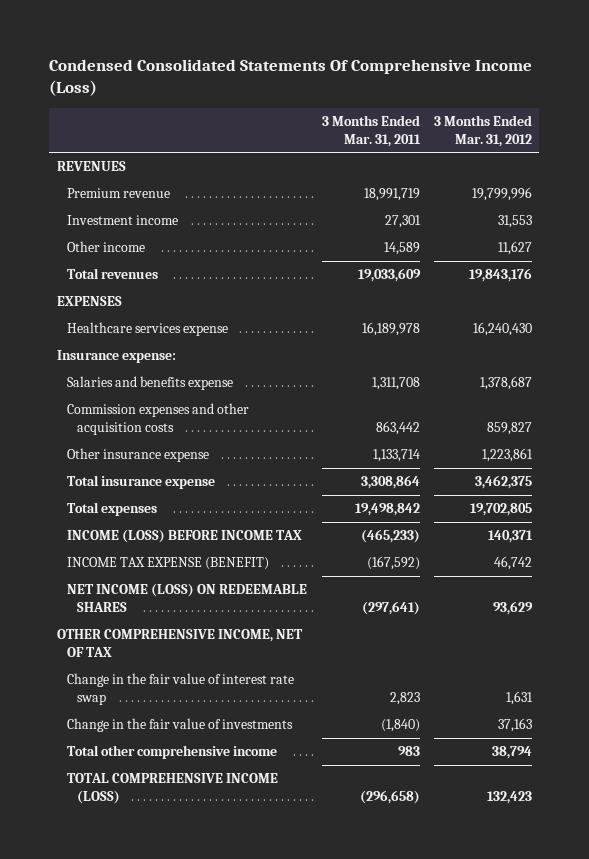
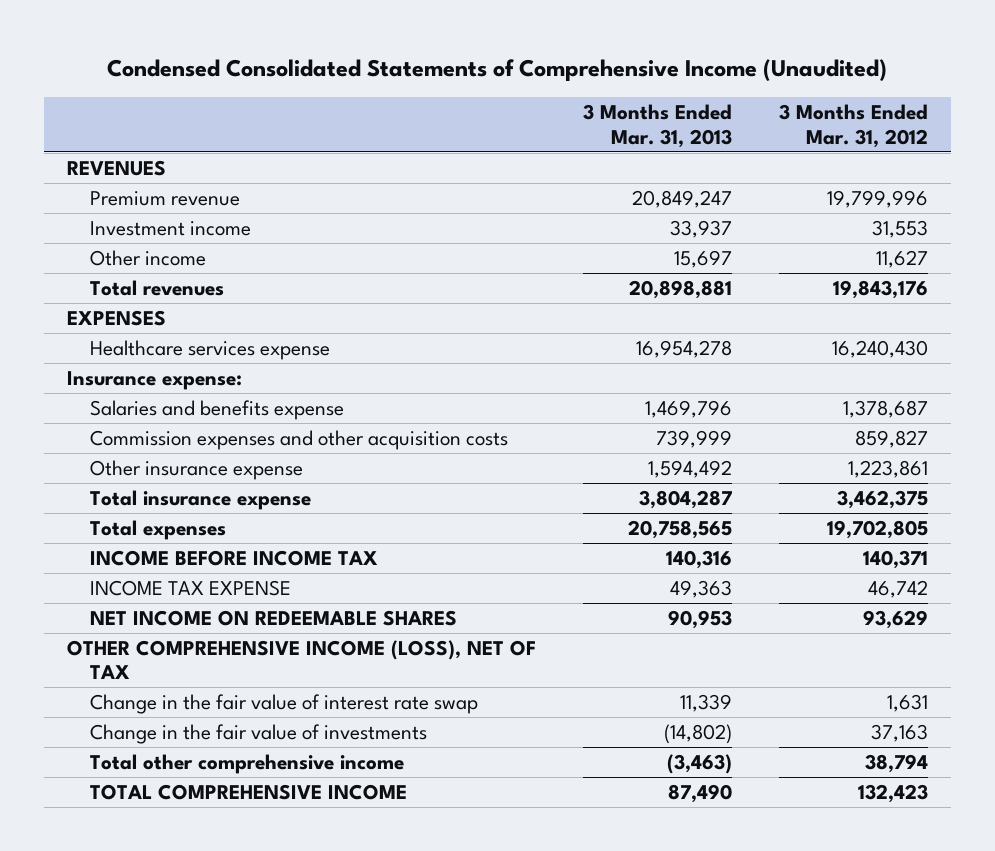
[49,59,533,97] Condensed Consolidated Statements Of Comprehensive Income (Loss) -> [107,59,888,82] Condensed Consolidated Statements of Comprehensive Income (Unaudited)
[321,115,421,147] 3 Months Ended Mar. 31, 2011 -> none
none -> [582,103,732,148] 3 Months Ended Mar. 31, 2013
[66,529,302,544] INCOME (LOSS) BEFORE INCOME TAX -> [90,549,379,566] INCOME BEFORE INCOME TAX
[66,557,269,571] INCOME TAX EXPENSE (BENEFIT) -> [90,579,292,596] INCOME TAX EXPENSE
[66,583,307,612] NET INCOME (LOSS) ON REDEEMABLE SHARES -> [90,609,458,626] NET INCOME ON REDEEMABLE SHARES
[56,629,303,657] OTHER COMPREHENSIVE INCOME, NET OF TAX -> [67,639,537,680] OTHER COMPREHENSIVE INCOME (LOSS), NET OF TAX
[66,773,278,804] TOTAL COMPREHENSIVE INCOME (LOSS) -> [90,783,408,800] TOTAL COMPREHENSIVE INCOME

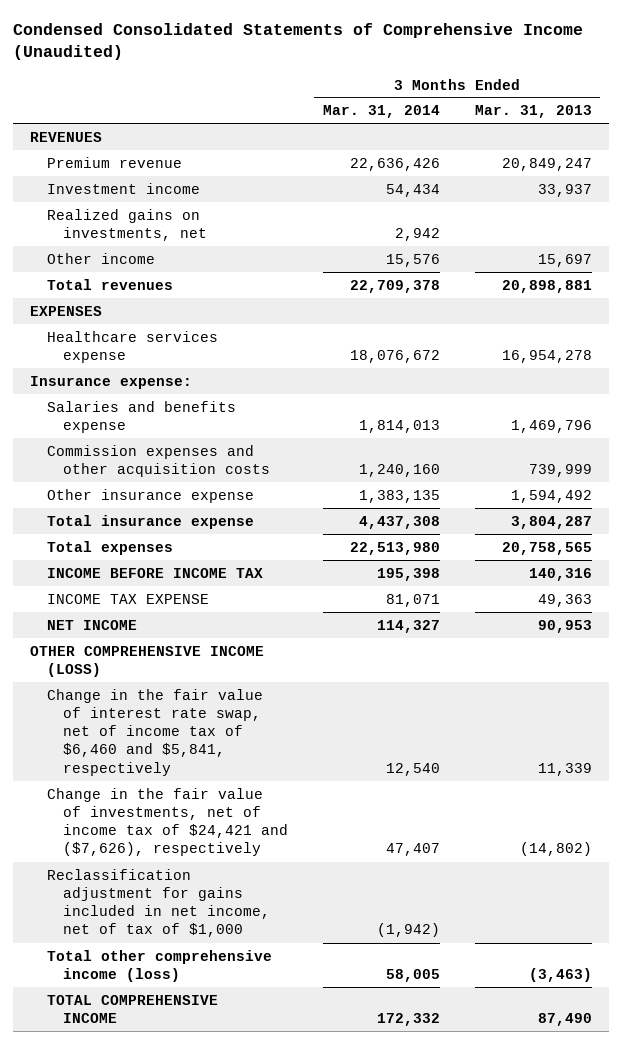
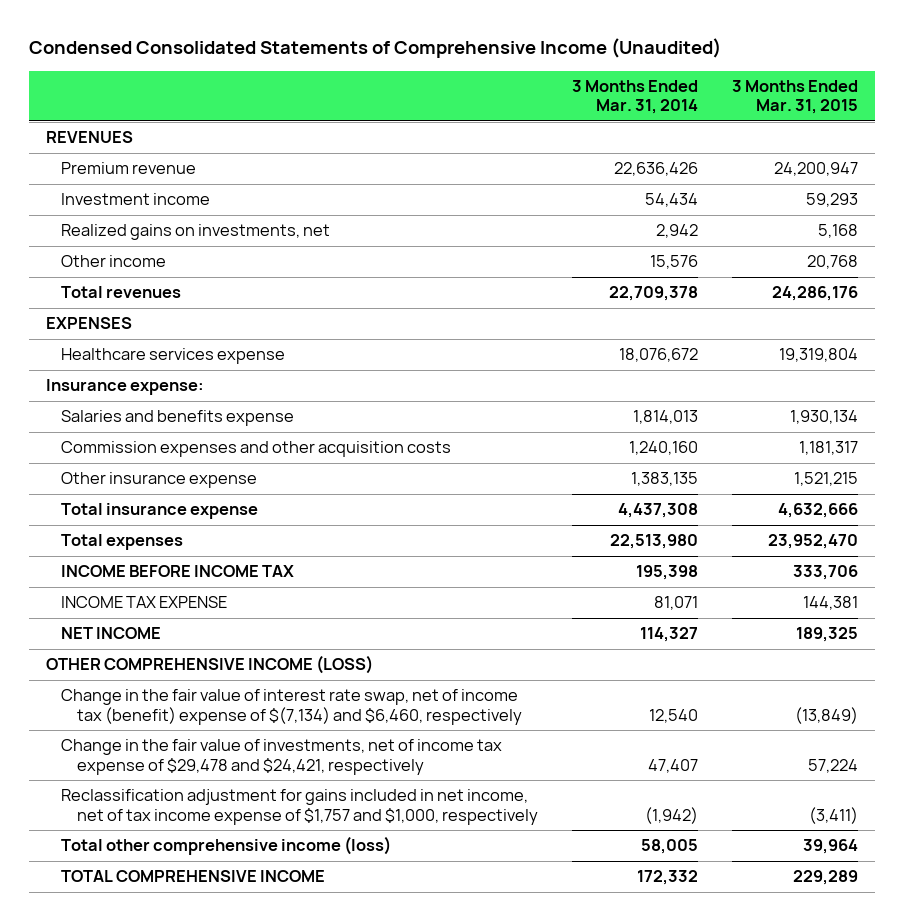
[474,105,592,119] Mar. 31, 2013 -> none
none -> [731,79,858,115] 3 Months Ended Mar. 31, 2015
[46,688,263,776] Change in the fair value of interest rate swap, net of income tax of $6,460 and $5,841, respectively -> [61,689,522,725] Change in the fair value of interest rate swap, net of income tax (benefit) expense of $(7,134) and $6,460, respectively
[46,787,289,857] Change in the fair value of investments, net of income tax of $24,421 and ($7,626), respectively -> [61,739,503,775] Change in the fair value of investments, net of income tax expense of $29,478 and $24,421, respectively
[46,868,271,938] Reclassification adjustment for gains included in net income, net of tax of $1,000 -> [61,789,538,825] Reclassification adjustment for gains included in net income, net of tax income expense of $1,757 and $1,000, respectively

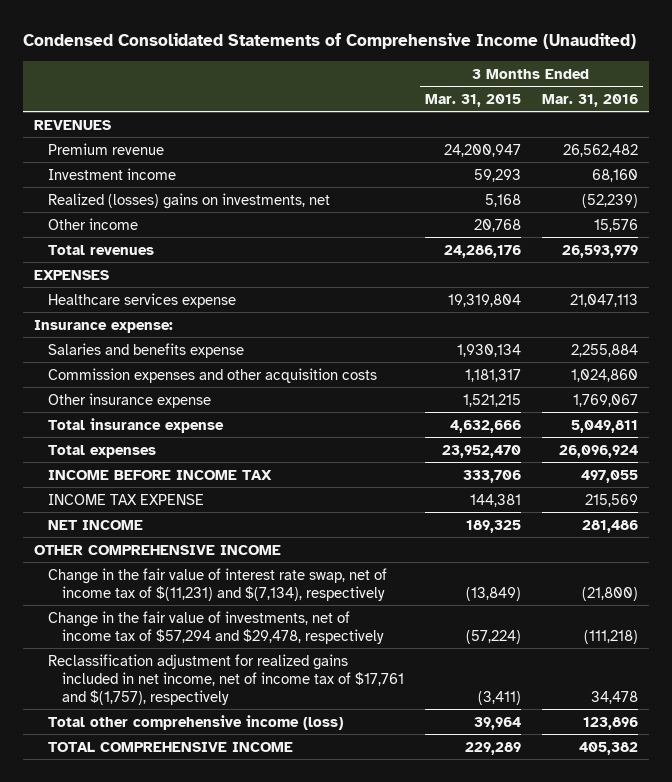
[571,79,698,115] 3 Months Ended Mar. 31, 2014 -> none
none -> [541,93,638,107] Mar. 31, 2016
[61,224,331,241] Realized gains on investments, net -> [47,192,330,209] Realized (losses) gains on investments, net
[46,655,374,675] OTHER COMPREHENSIVE INCOME (LOSS) -> [33,544,281,555] OTHER COMPREHENSIVE INCOME
[61,689,522,725] Change in the fair value of interest rate swap, net of income tax (benefit) expense of $(7,134) and $6,460, respectively -> [47,567,387,601] Change in the fair value of interest rate swap, net of income tax of $(11,231) and $(7,134), respectively
[61,739,503,775] Change in the fair value of investments, net of income tax expense of $29,478 and $24,421, respectively -> [47,610,384,644] Change in the fair value of investments, net of income tax of $57,294 and $29,478, respectively
[807,758,858,773] 57,224 -> [465,629,521,644] (57,224)
[61,789,538,825] Reclassification adjustment for gains included in net income, net of tax income expense of $1,757 and $1,000, respectively -> [47,653,404,705] Reclassification adjustment for realized gains included in net income, net of income tax of $17,761 and $(1,757), respectively

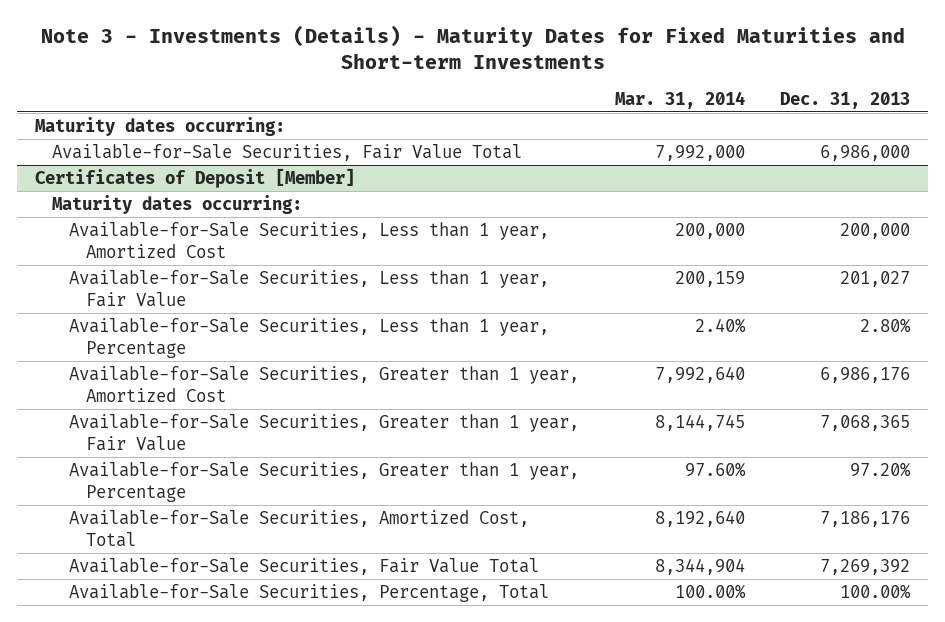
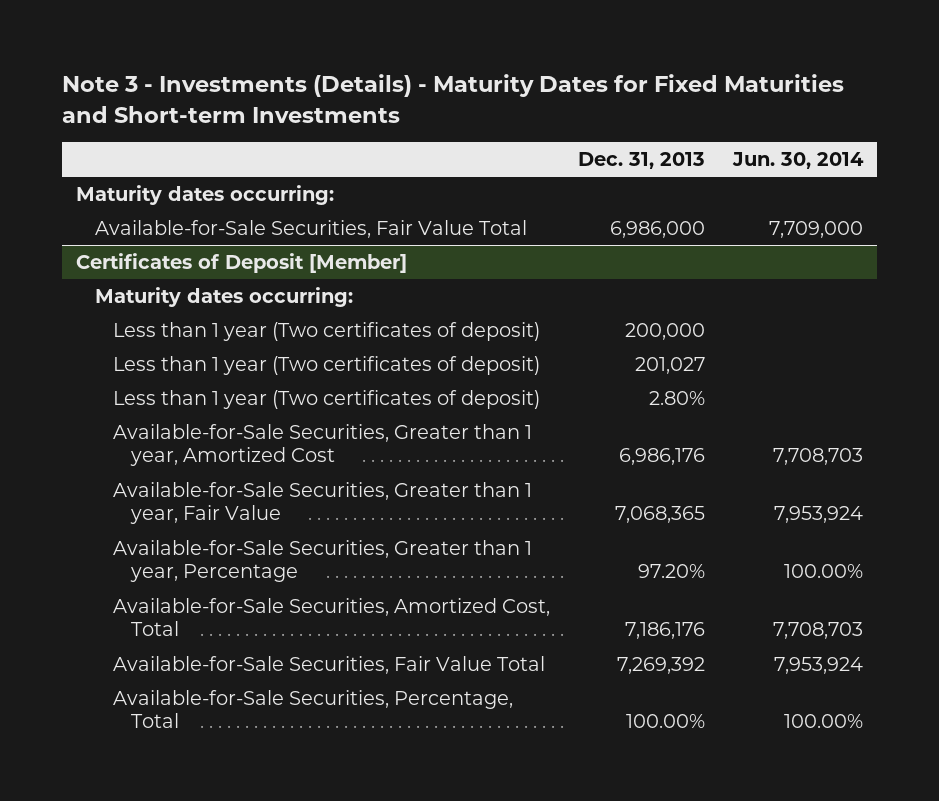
[614,90,745,109] Mar. 31, 2014 -> none
none -> [731,152,864,170] Jun. 30, 2014
[68,221,549,258] Available-for-Sale Securities, Less than 1 year, Amortized Cost -> [112,321,540,341] Less than 1 year (Two certificates of deposit)
[68,269,549,307] Available-for-Sale Securities, Less than 1 year, Fair Value -> [112,355,540,375] Less than 1 year (Two certificates of deposit)
[68,317,549,358] Available-for-Sale Securities, Less than 1 year, Percentage -> [112,389,540,409] Less than 1 year (Two certificates of deposit)

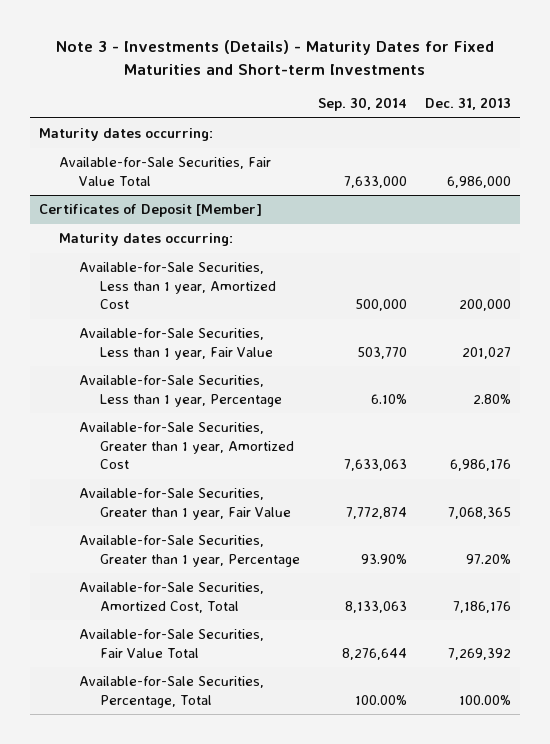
[731,152,864,170] Jun. 30, 2014 -> none
none -> [317,97,407,112] Sep. 30, 2014
[112,321,540,341] Less than 1 year (Two certificates of deposit) -> [79,262,276,310] Available-for-Sale Securities, Less than 1 year, Amortized Cost
[112,355,540,375] Less than 1 year (Two certificates of deposit) -> [79,328,273,360] Available-for-Sale Securities, Less than 1 year, Fair Value
[112,389,540,409] Less than 1 year (Two certificates of deposit) -> [79,375,282,407] Available-for-Sale Securities, Less than 1 year, Percentage

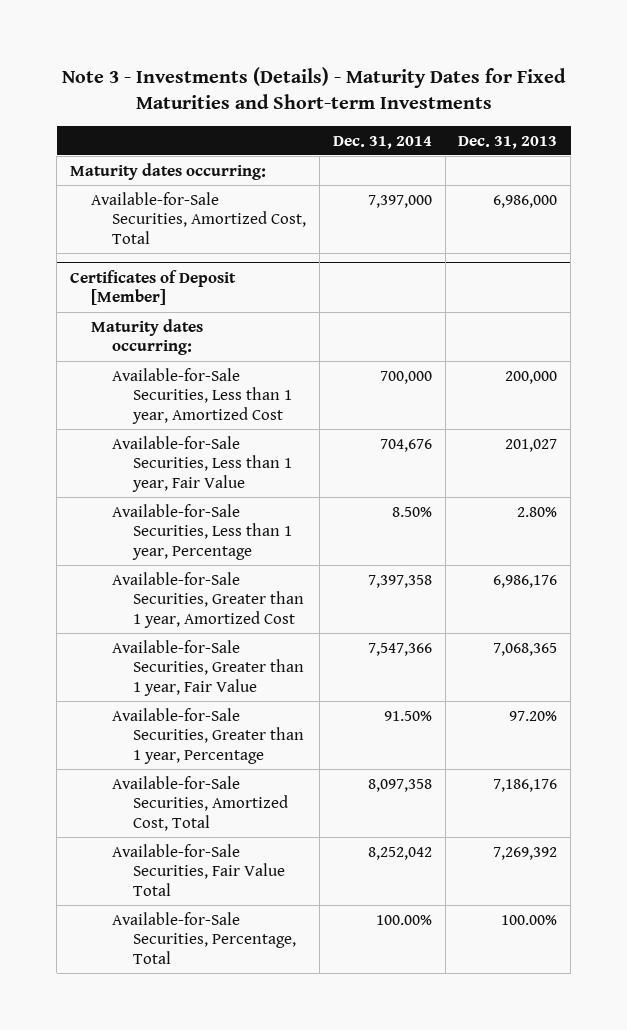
[317,97,407,112] Sep. 30, 2014 -> none
none -> [332,135,432,149] Dec. 31, 2014
[59,157,272,186] Available-for-Sale Securities, Fair Value Total -> [90,191,306,245] Available-for-Sale Securities, Amortized Cost, Total

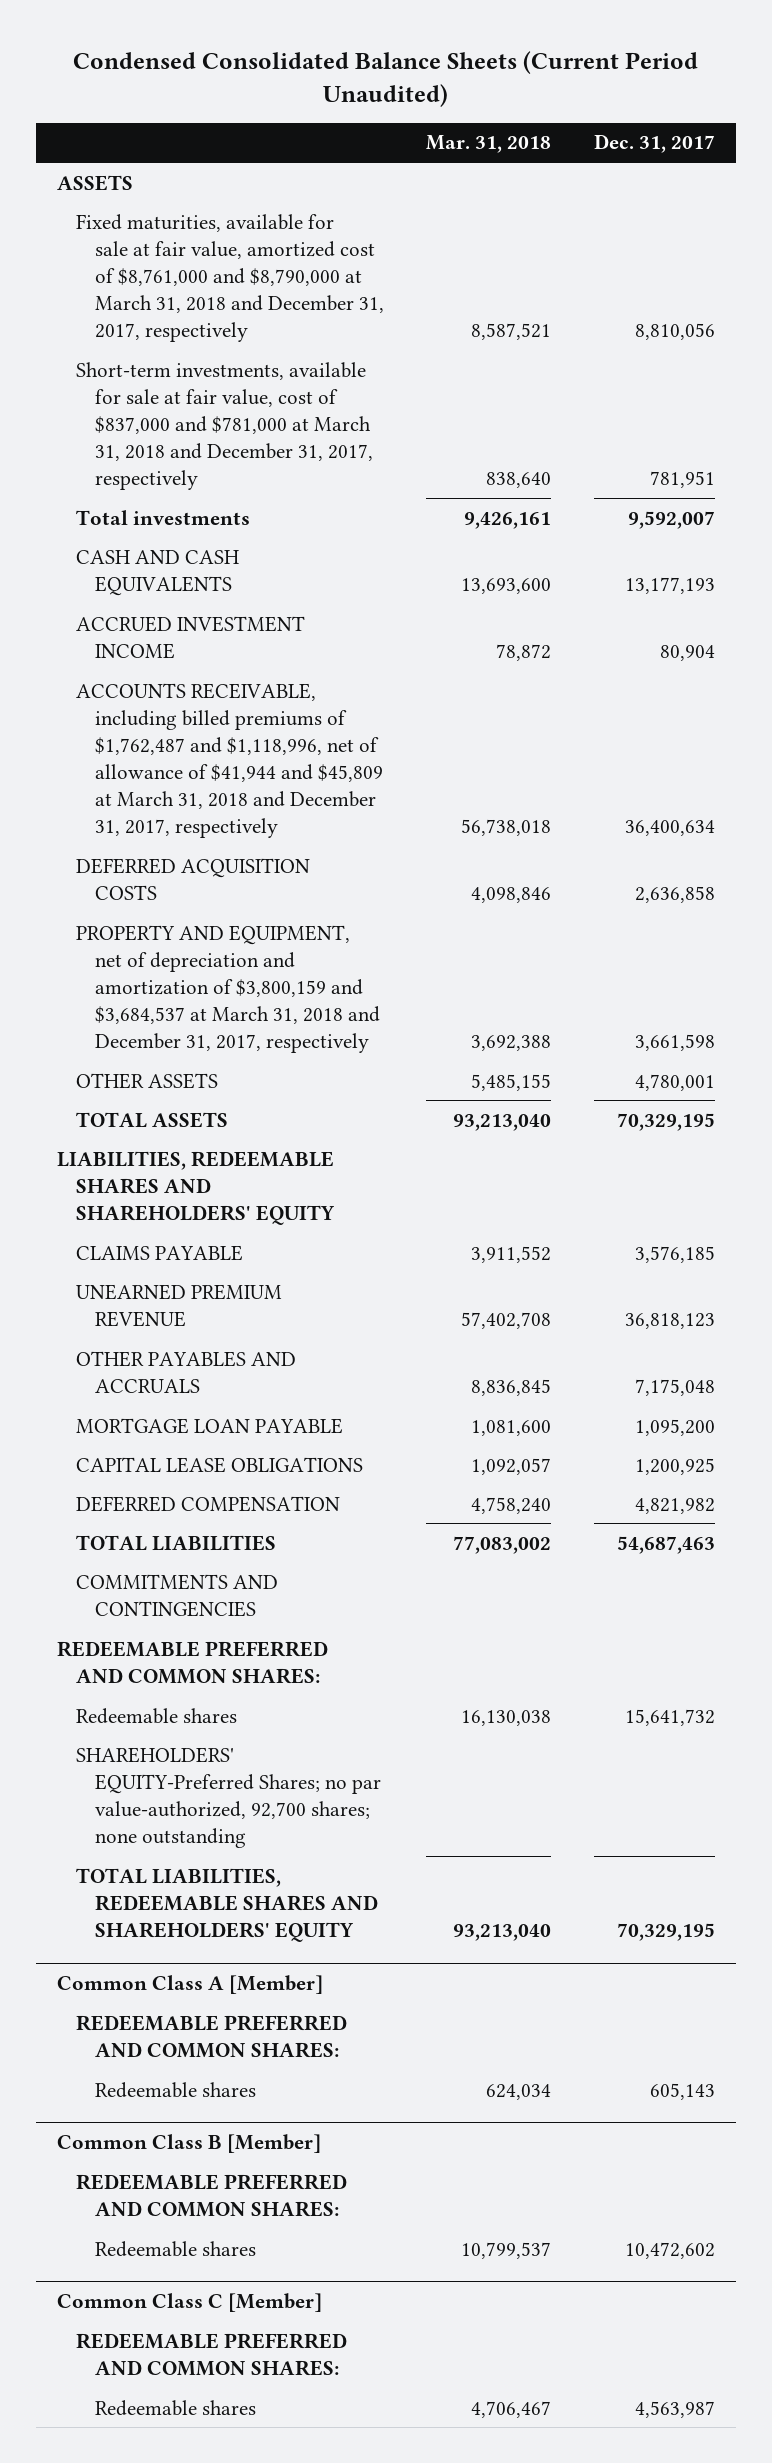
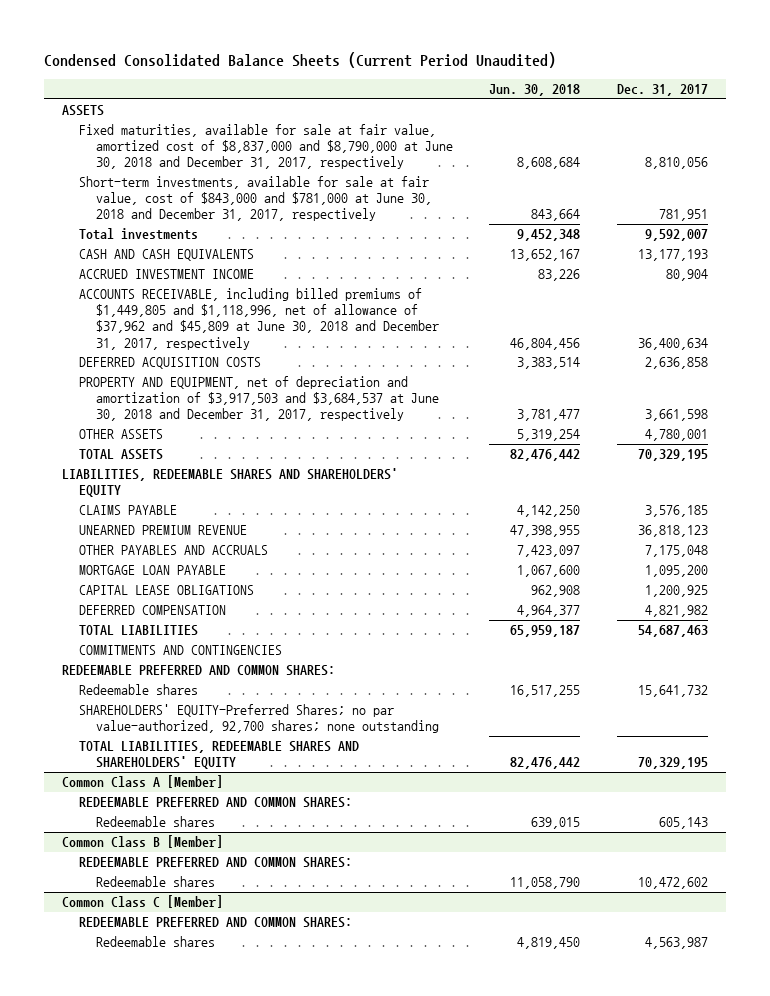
[426,135,552,154] Mar. 31, 2018 -> none
none -> [489,84,581,97] Jun. 30, 2018
[75,213,384,342] Fixed maturities, available for sale at fair value, amortized cost of $8,761,000 and $8,790,000 at March 31, 2018 and December 31, 2017, respectively -> [79,124,453,170] Fixed maturities, available for sale at fair value, amortized cost of $8,837,000 and $8,790,000 at June 30, 2018 and December 31, 2017, respectively
[75,361,373,490] Short-term investments, available for sale at fair value, cost of $837,000 and $781,000 at March 31, 2018 and December 31, 2017, respectively -> [79,176,432,222] Short-term investments, available for sale at fair value, cost of $843,000 and $781,000 at June 30, 2018 and December 31, 2017, respectively
[75,682,383,838] ACCOUNTS RECEIVABLE, including billed premiums of $1,762,487 and $1,118,996, net of allowance of $41,944 and $45,809 at March 31, 2018 and December 31, 2017, respectively -> [79,288,439,350] ACCOUNTS RECEIVABLE, including billed premiums of $1,449,805 and $1,118,996, net of allowance of $37,962 and $45,809 at June 30, 2018 and December 31, 2017, respectively
[75,924,380,1053] PROPERTY AND EQUIPMENT, net of depreciation and amortization of $3,800,159 and $3,684,537 at March 31, 2018 and December 31, 2017, respectively -> [79,376,439,422] PROPERTY AND EQUIPMENT, net of depreciation and amortization of $3,917,503 and $3,684,537 at June 30, 2018 and December 31, 2017, respectively

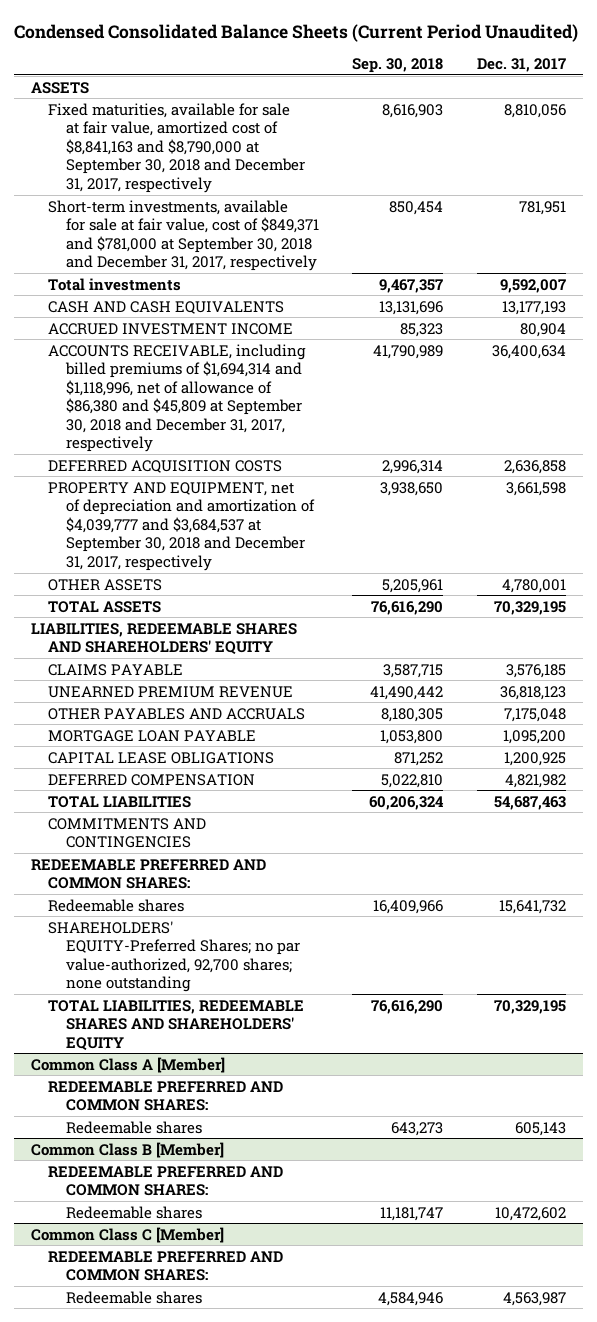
[489,84,581,97] Jun. 30, 2018 -> none
none -> [352,58,444,74] Sep. 30, 2018
[79,124,453,170] Fixed maturities, available for sale at fair value, amortized cost of $8,837,000 and $8,790,000 at June 30, 2018 and December 31, 2017, respectively -> [48,102,305,193] Fixed maturities, available for sale at fair value, amortized cost of $8,841,163 and $8,790,000 at September 30, 2018 and December 31, 2017, respectively
[79,176,432,222] Short-term investments, available for sale at fair value, cost of $843,000 and $781,000 at June 30, 2018 and December 31, 2017, respectively -> [48,199,319,272] Short-term investments, available for sale at fair value, cost of $849,371 and $781,000 at September 30, 2018 and December 31, 2017, respectively
[79,288,439,350] ACCOUNTS RECEIVABLE, including billed premiums of $1,449,805 and $1,118,996, net of allowance of $37,962 and $45,809 at June 30, 2018 and December 31, 2017, respectively -> [48,343,307,453] ACCOUNTS RECEIVABLE, including billed premiums of $1,694,314 and $1,118,996, net of allowance of $86,380 and $45,809 at September 30, 2018 and December 31, 2017, respectively
[79,376,439,422] PROPERTY AND EQUIPMENT, net of depreciation and amortization of $3,917,503 and $3,684,537 at June 30, 2018 and December 31, 2017, respectively -> [48,481,315,571] PROPERTY AND EQUIPMENT, net of depreciation and amortization of $4,039,777 and $3,684,537 at September 30, 2018 and December 31, 2017, respectively

